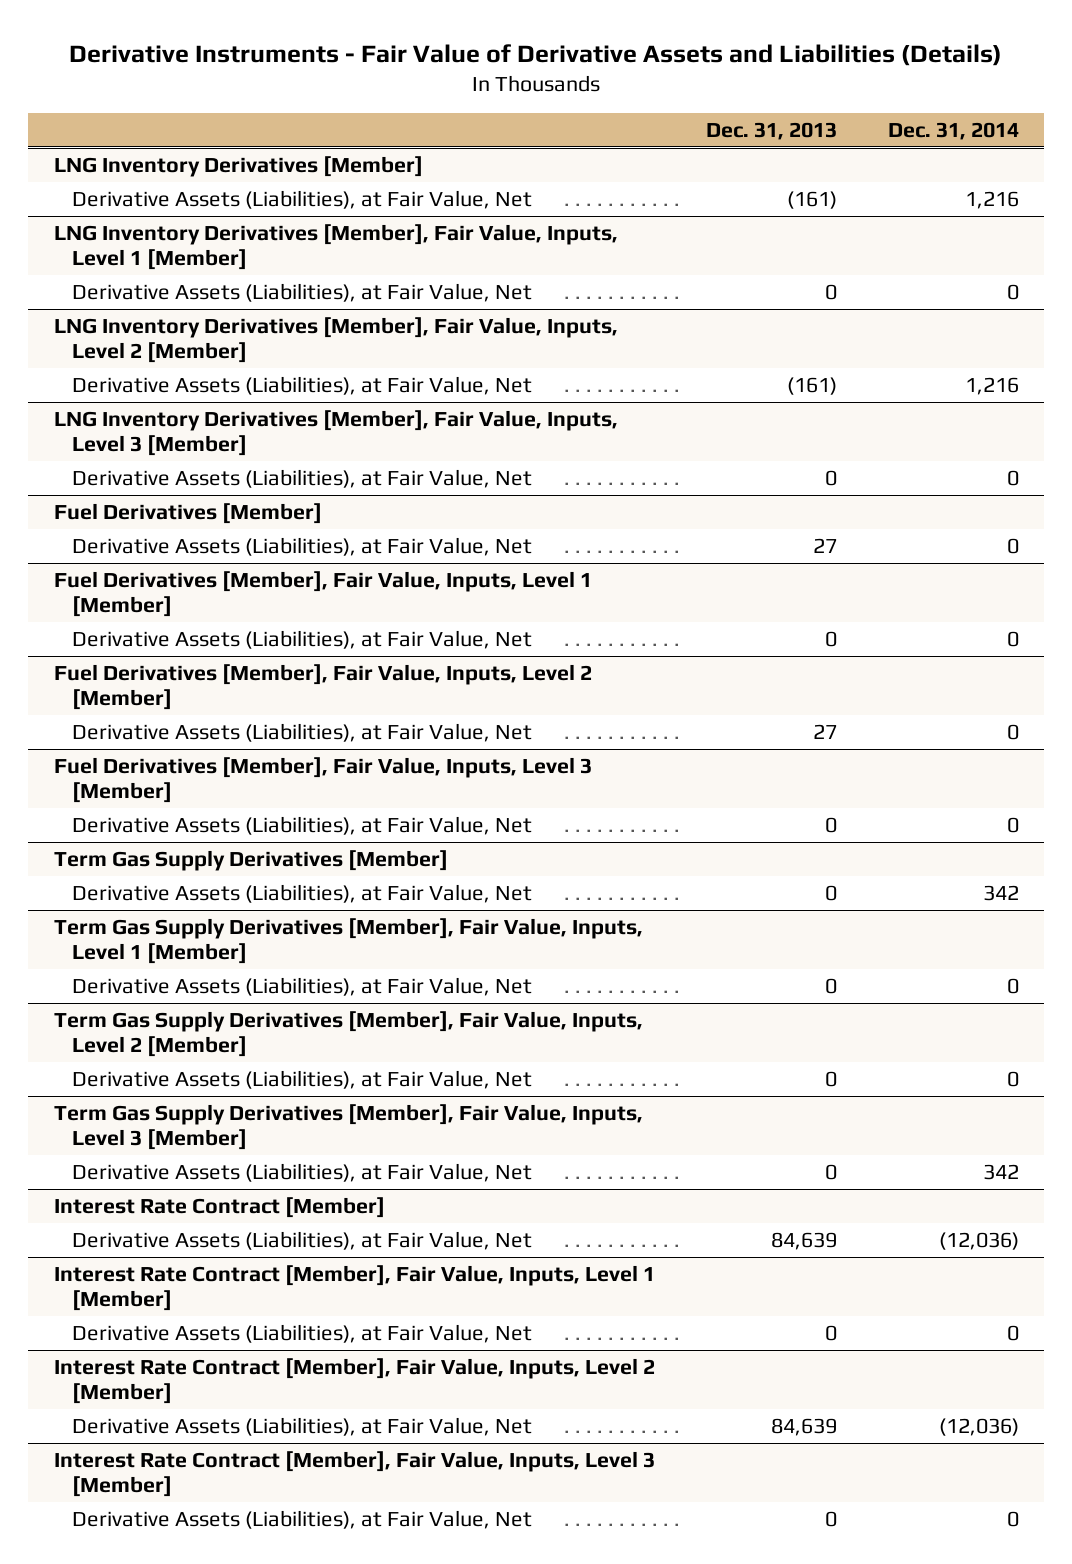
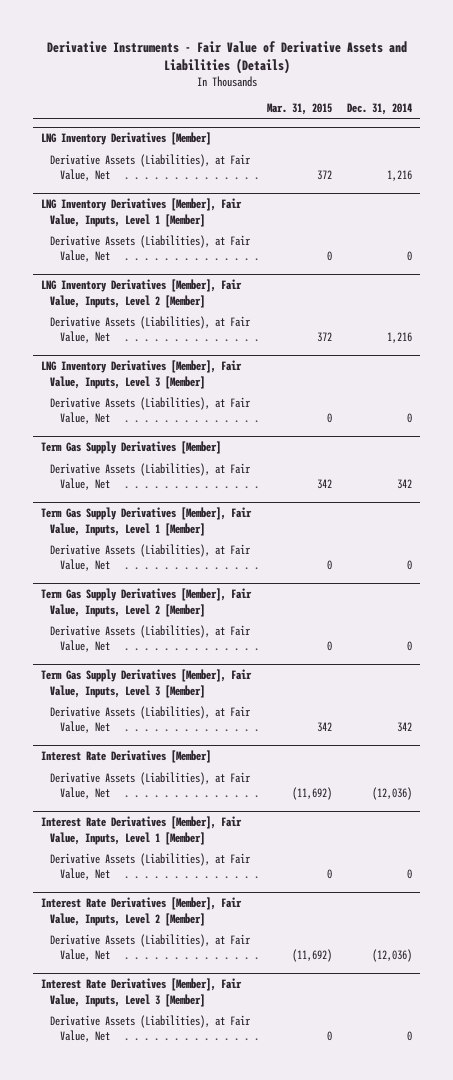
[705,121,837,140] Dec. 31, 2013 -> none
none -> [266,103,332,116] Mar. 31, 2015
[53,502,322,524] Fuel Derivatives [Member] -> none
[71,536,532,556] Derivative Assets (Liabilities), at Fair Value, Net -> none
[53,570,592,618] Fuel Derivatives [Member], Fair Value, Inputs, Level 1 [Member] -> none
[71,629,532,649] Derivative Assets (Liabilities), at Fair Value, Net -> none
[53,663,592,711] Fuel Derivatives [Member], Fair Value, Inputs, Level 2 [Member] -> none
[71,722,532,742] Derivative Assets (Liabilities), at Fair Value, Net -> none
[53,756,592,804] Fuel Derivatives [Member], Fair Value, Inputs, Level 3 [Member] -> none
[71,815,532,835] Derivative Assets (Liabilities), at Fair Value, Net -> none
[53,1196,385,1218] Interest Rate Contract [Member] -> [41,750,212,764] Interest Rate Derivatives [Member]
[53,1264,655,1312] Interest Rate Contract [Member], Fair Value, Inputs, Level 1 [Member] -> [41,816,243,845] Interest Rate Derivatives [Member], Fair Value, Inputs, Level 1 [Member]
[53,1357,655,1405] Interest Rate Contract [Member], Fair Value, Inputs, Level 2 [Member] -> [41,897,243,926] Interest Rate Derivatives [Member], Fair Value, Inputs, Level 2 [Member]
[53,1450,655,1498] Interest Rate Contract [Member], Fair Value, Inputs, Level 3 [Member] -> [41,978,243,1007] Interest Rate Derivatives [Member], Fair Value, Inputs, Level 3 [Member]

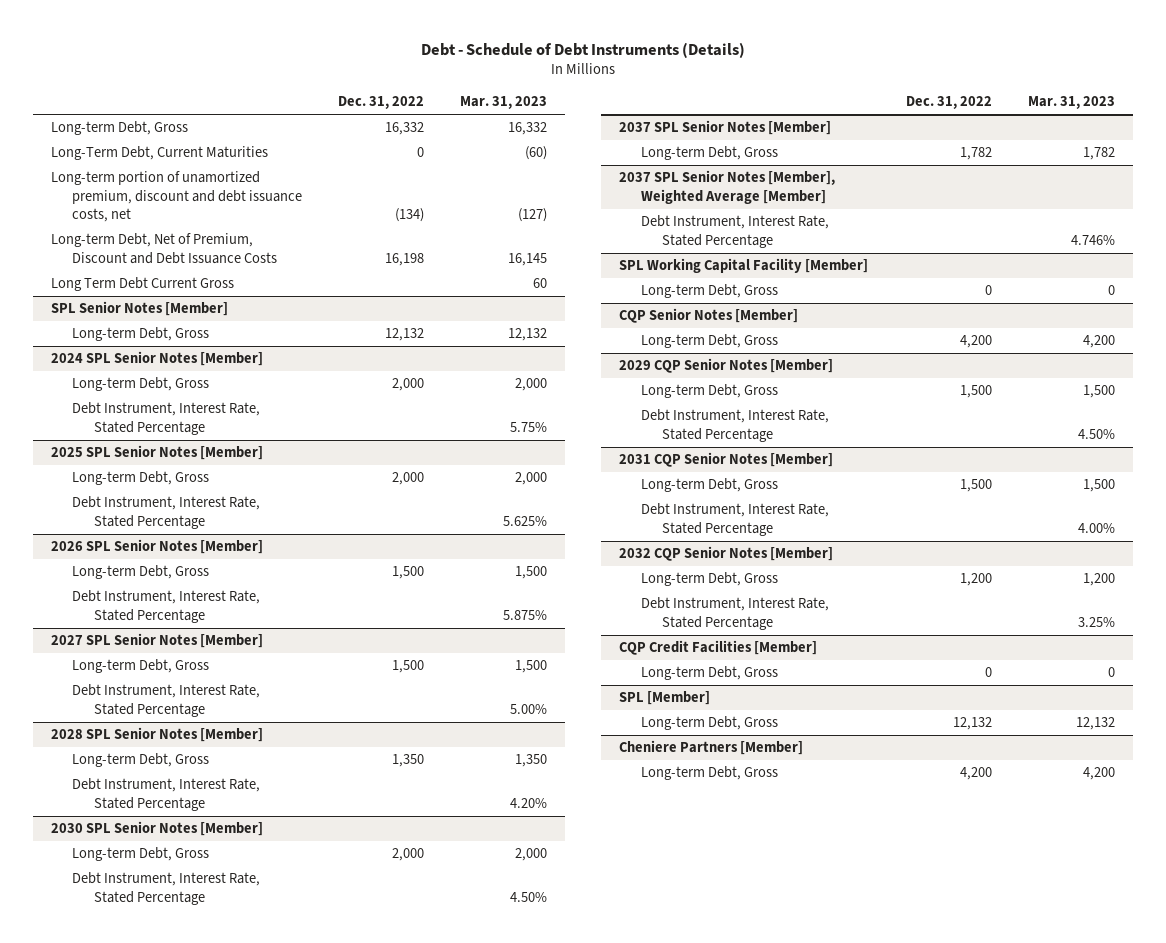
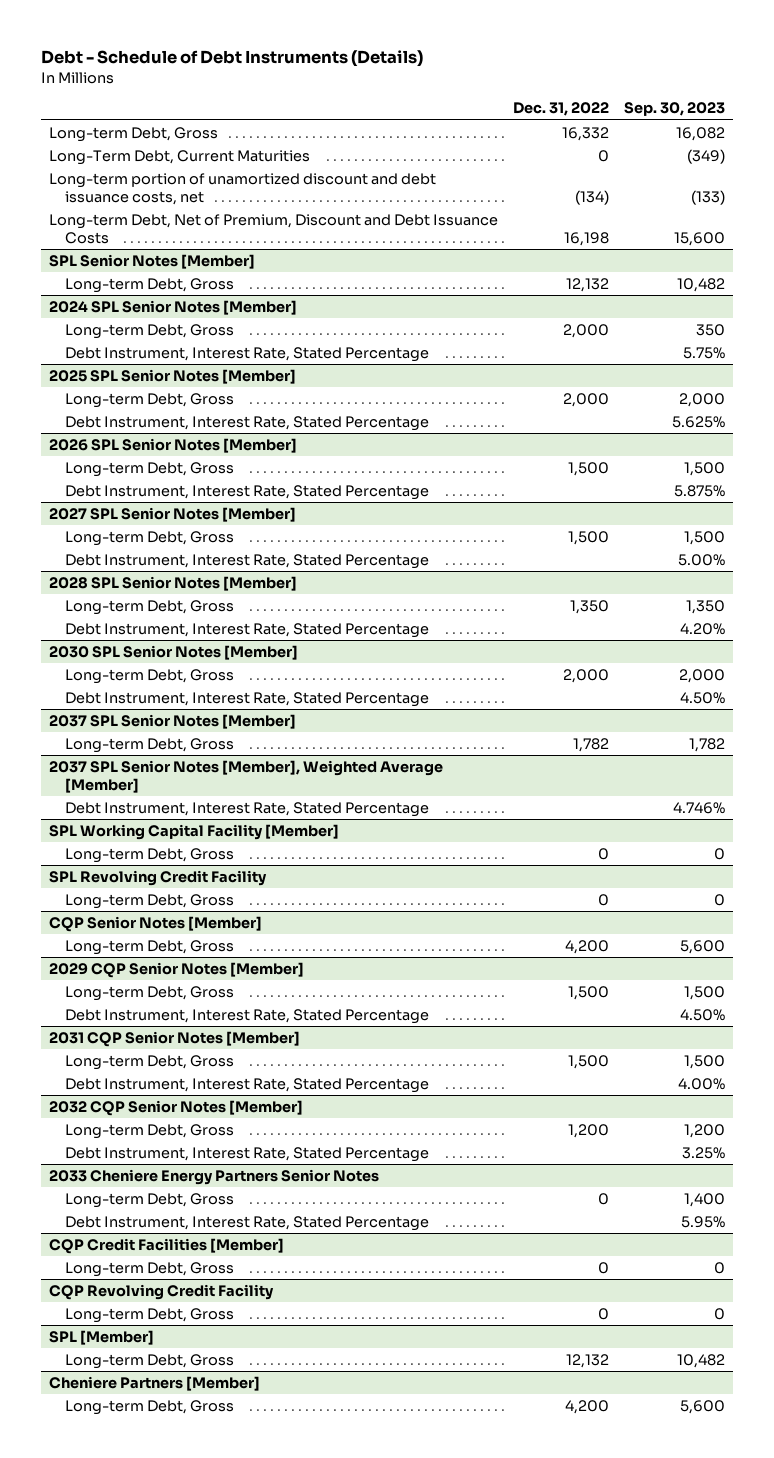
[460,96,548,110] Mar. 31, 2023 -> none
none -> [624,102,726,117] Sep. 30, 2023
[50,171,303,223] Long-term portion of unamortized premium, discount and debt issuance costs, net -> [48,172,436,205] Long-term portion of unamortized discount and debt issuance costs, net
[50,277,234,292] Long Term Debt Current Gross -> none
none -> [48,869,267,886] SPL Revolving Credit Facility
none -> [64,893,234,909] Long-term Debt, Gross
none -> [48,1168,379,1185] 2033 Cheniere Energy Partners Senior Notes
none -> [64,1192,234,1208] Long-term Debt, Gross
none -> [64,1215,429,1231] Debt Instrument, Interest Rate, Stated Percentage
none -> [48,1283,274,1300] CQP Revolving Credit Facility
none -> [64,1307,234,1323] Long-term Debt, Gross

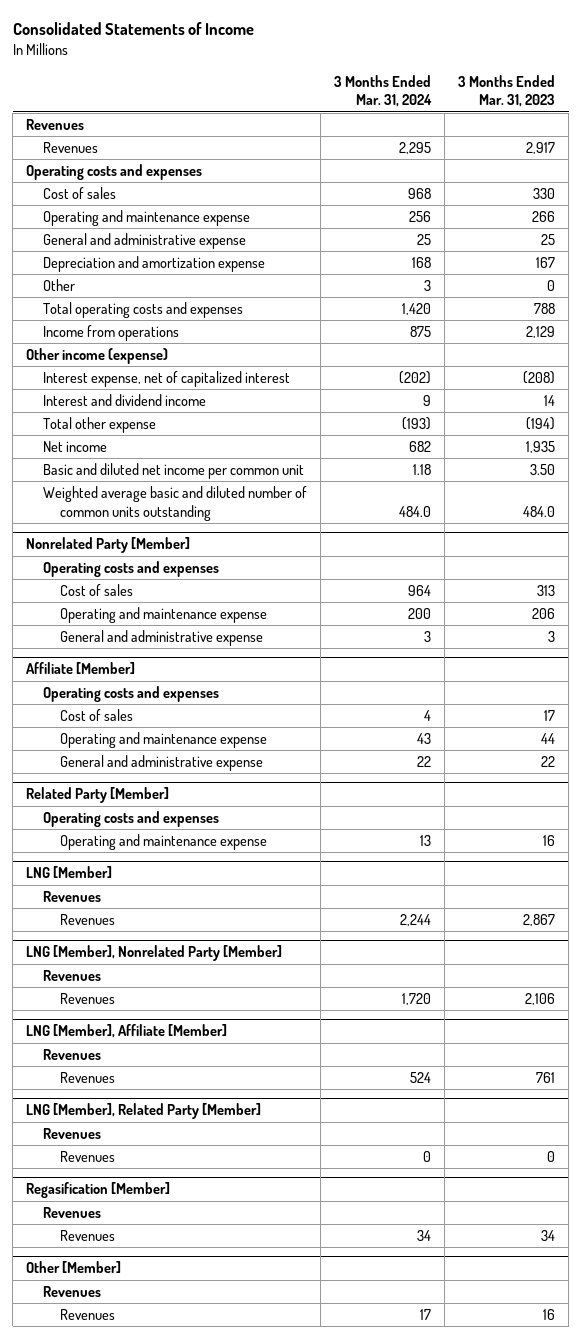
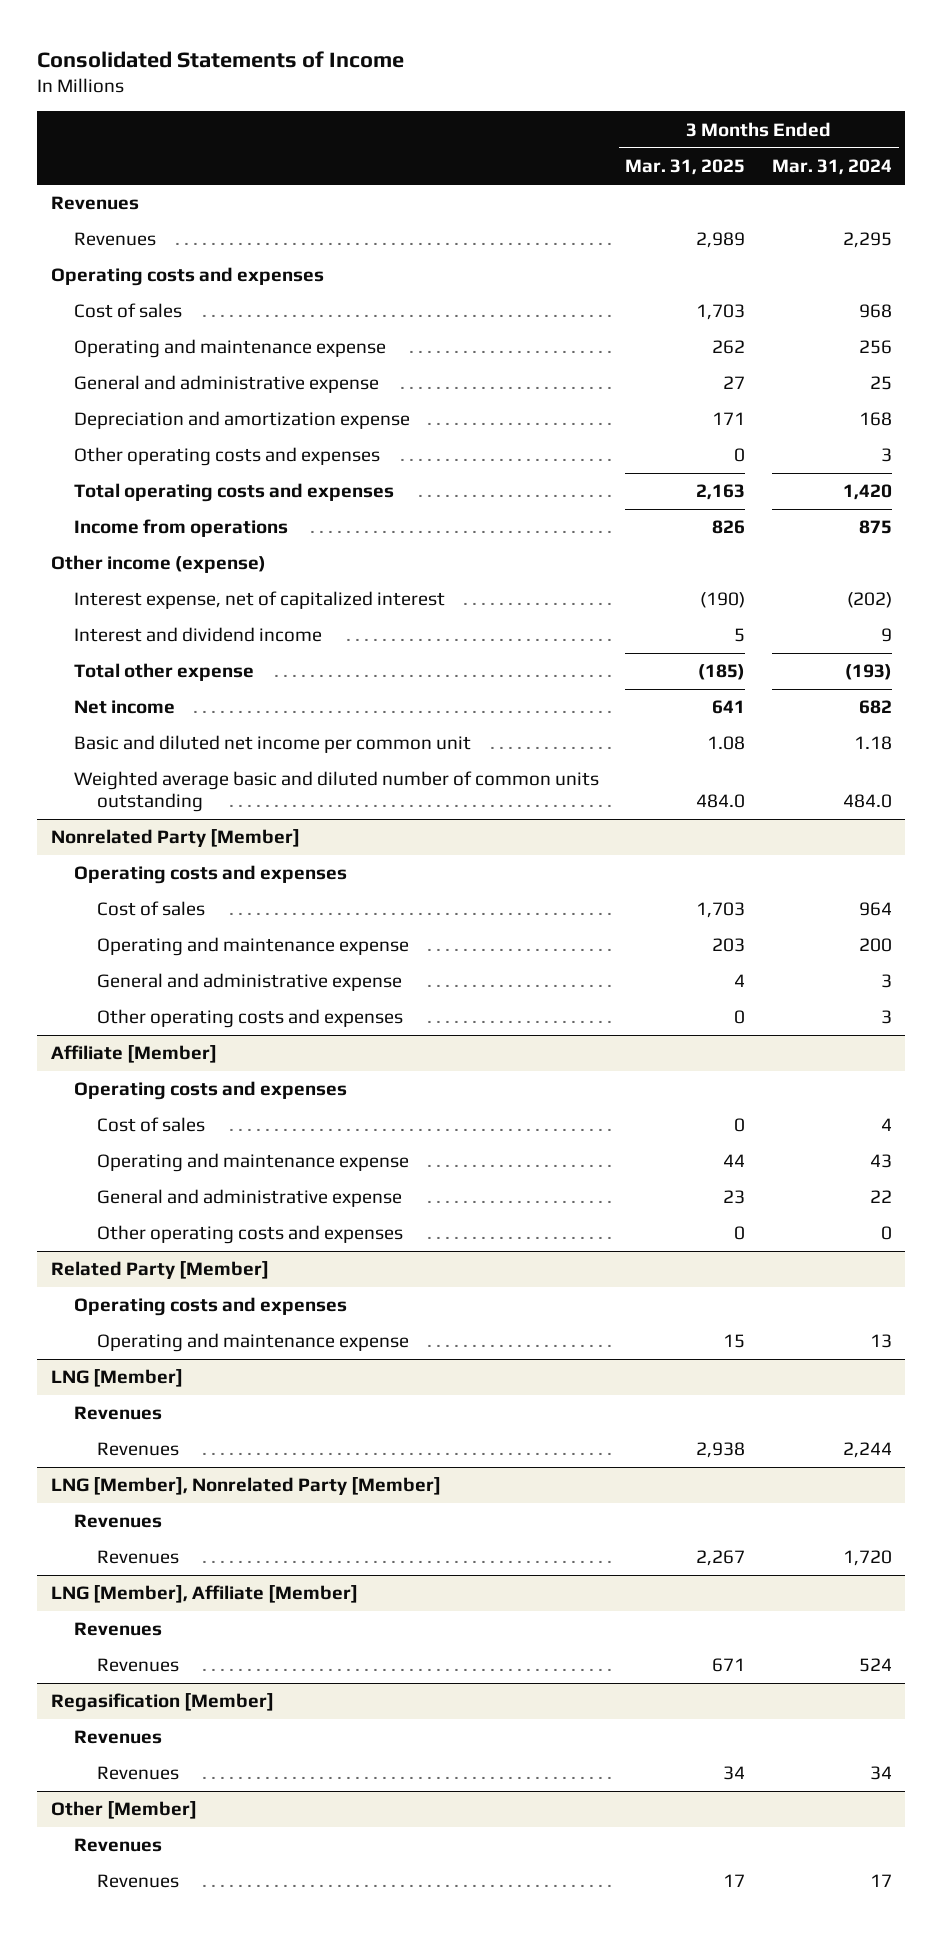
[458,74,556,108] 3 Months Ended Mar. 31, 2023 -> none
none -> [625,159,746,176] Mar. 31, 2025
[43,279,76,292] Other -> [73,447,380,467] Other operating costs and expenses
none -> [96,1009,403,1029] Other operating costs and expenses
none -> [96,1225,403,1245] Other operating costs and expenses
[26,1103,262,1120] LNG [Member], Related Party [Member] -> none
[43,1128,102,1140] Revenues -> none
[59,1151,115,1163] Revenues -> none

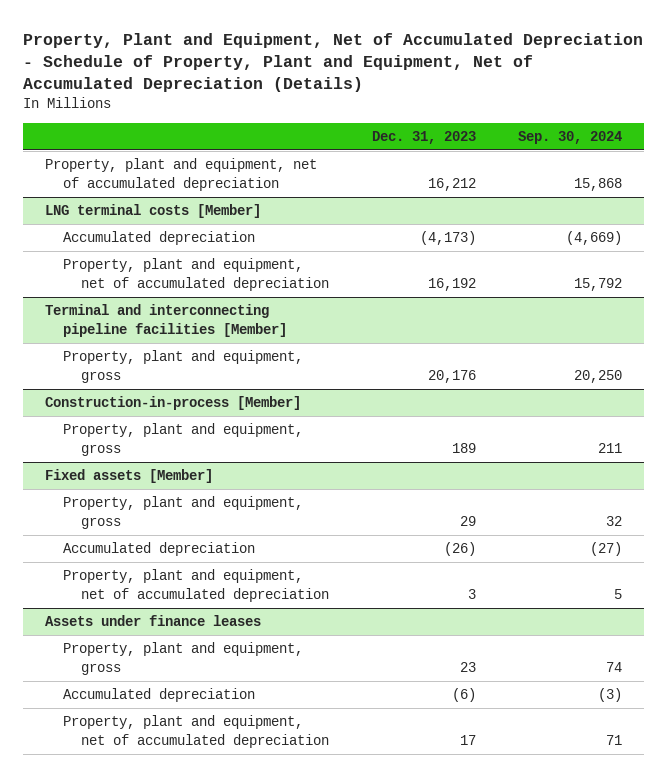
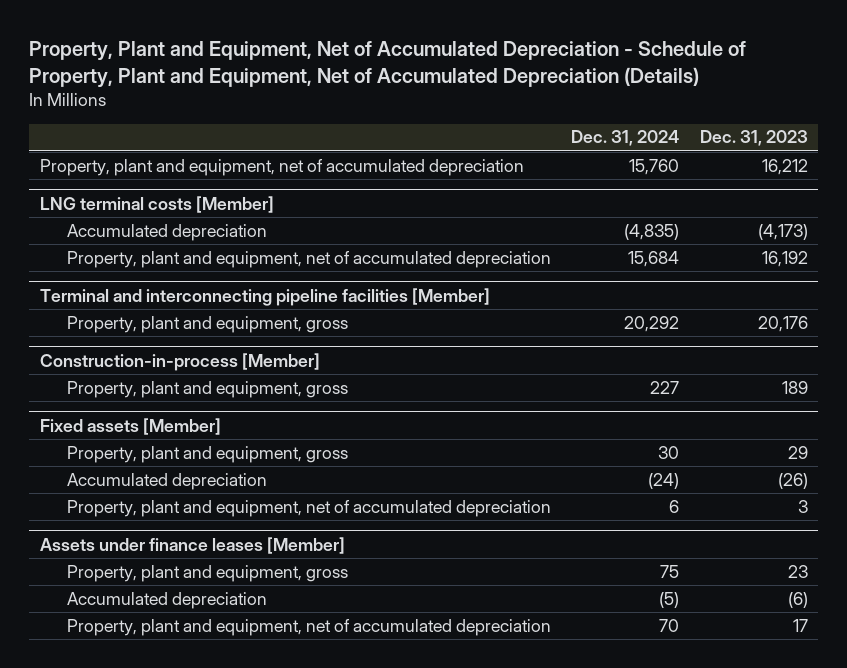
[518,130,623,144] Sep. 30, 2024 -> none
none -> [571,130,680,147] Dec. 31, 2024
[44,615,261,627] Assets under finance leases -> [39,536,345,554] Assets under finance leases [Member]

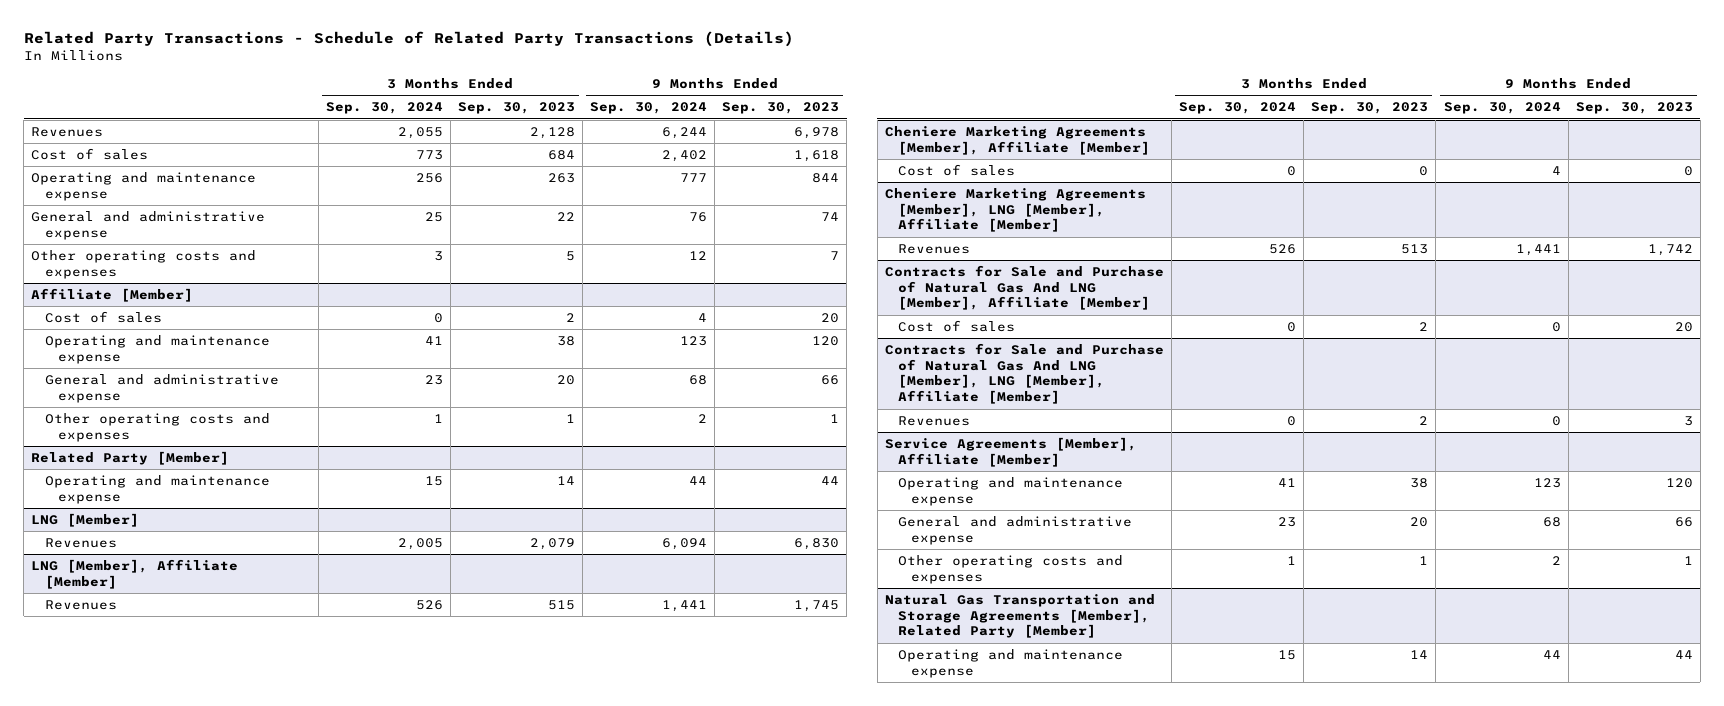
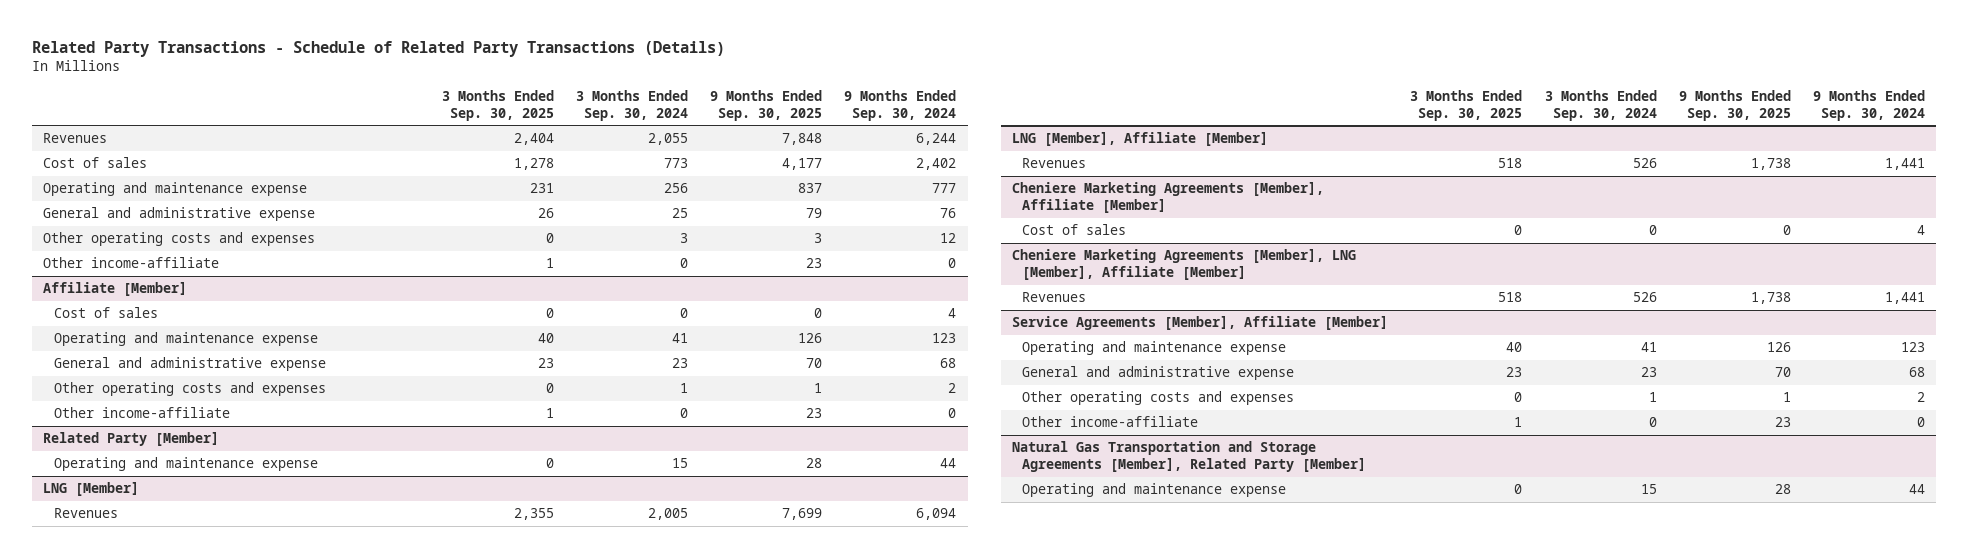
[457,102,575,115] Sep. 30, 2023 -> none
[722,102,840,115] Sep. 30, 2023 -> none
none -> [441,89,554,121] 3 Months Ended Sep. 30, 2025
none -> [710,89,823,121] 9 Months Ended Sep. 30, 2025
none -> [43,257,220,269] Other income-affiliate
none -> [53,407,230,419] Other income-affiliate
[885,264,1165,311] Contracts for Sale and Purchase of Natural Gas And LNG [Member], Affiliate [Member] -> none
[898,319,1016,332] Cost of sales -> none
[885,342,1165,405] Contracts for Sale and Purchase of Natural Gas And LNG [Member], LNG [Member], Affiliate [Member] -> none
[898,415,971,426] Revenues -> none
none -> [1022,416,1199,428] Other income-affiliate

